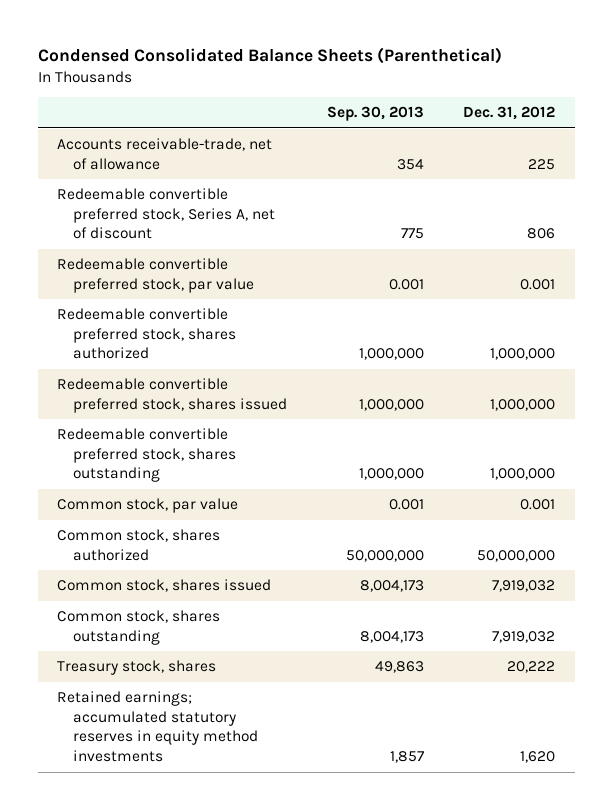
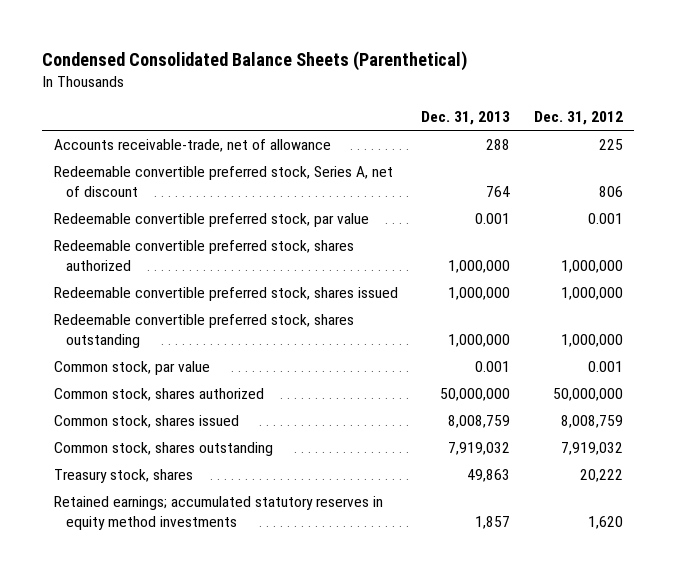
[326,106,424,122] Sep. 30, 2013 -> none
none -> [421,110,511,125] Dec. 31, 2013
[492,580,556,593] 7,919,032 -> [560,415,623,429] 8,008,759

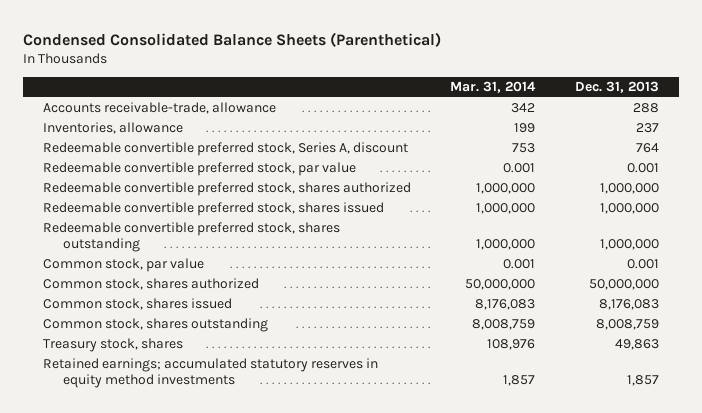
[533,110,623,125] Dec. 31, 2012 -> none
none -> [450,81,537,94] Mar. 31, 2014
[53,139,331,153] Accounts receivable-trade, net of allowance -> [42,102,276,115] Accounts receivable-trade, allowance
none -> [42,122,183,135] Inventories, allowance
[53,166,393,197] Redeemable convertible preferred stock, Series A, net of discount -> [42,142,408,157] Redeemable convertible preferred stock, Series A, discount
[448,415,511,429] 8,008,759 -> [598,299,659,311] 8,176,083
[448,442,511,456] 7,919,032 -> [595,319,659,331] 8,008,759

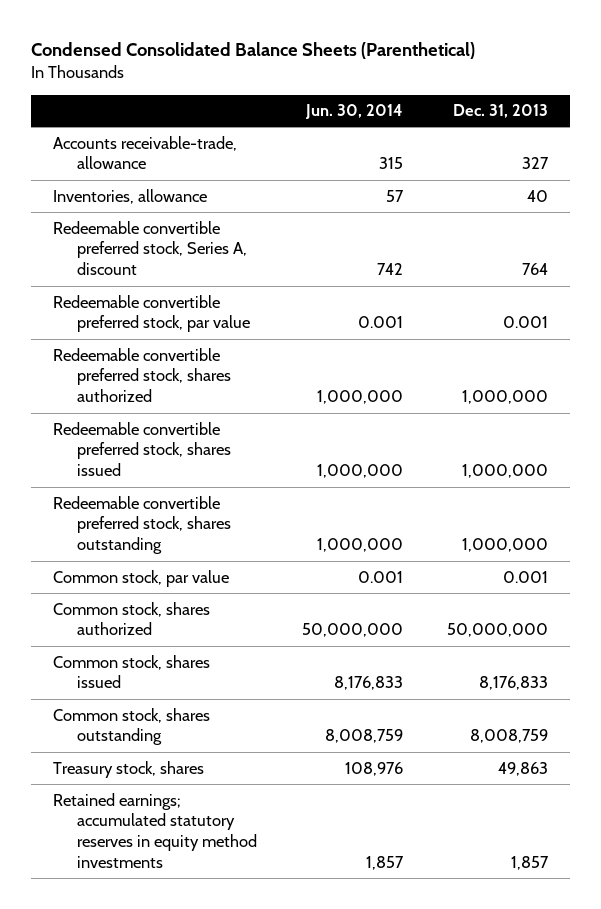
[450,81,537,94] Mar. 31, 2014 -> none
none -> [304,104,403,120] Jun. 30, 2014
[632,103,659,114] 288 -> [522,157,550,170] 327
[635,123,659,134] 237 -> [527,189,549,202] 40
[598,299,659,311] 8,176,083 -> [479,676,549,691] 8,176,833

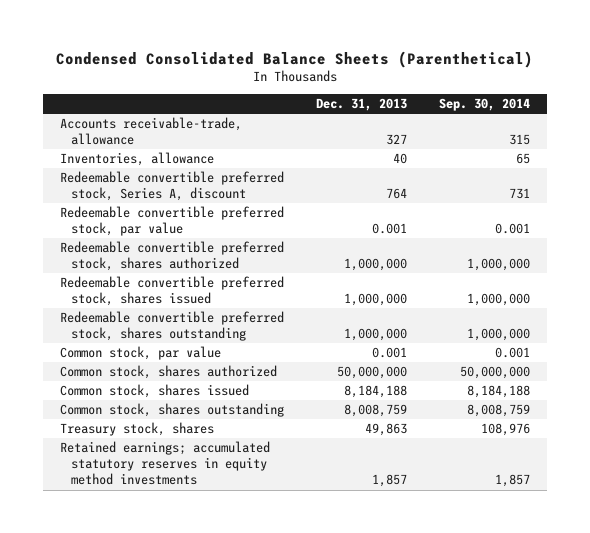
[304,104,403,120] Jun. 30, 2014 -> none
none -> [439,98,531,112] Sep. 30, 2014
[479,676,549,691] 8,176,833 -> [344,385,408,399] 8,184,188

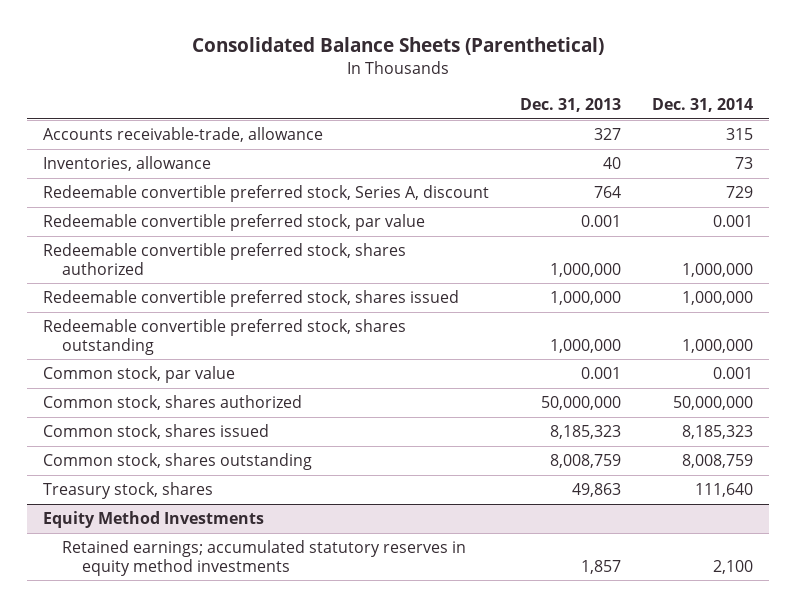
[56,50,534,68] Condensed Consolidated Balance Sheets (Parenthetical) -> [192,37,605,56] Consolidated Balance Sheets (Parenthetical)
[439,98,531,112] Sep. 30, 2014 -> none
none -> [652,97,754,112] Dec. 31, 2014
[344,385,408,399] 8,184,188 -> [550,425,622,440] 8,185,323
none -> [42,511,264,529] Equity Method Investments

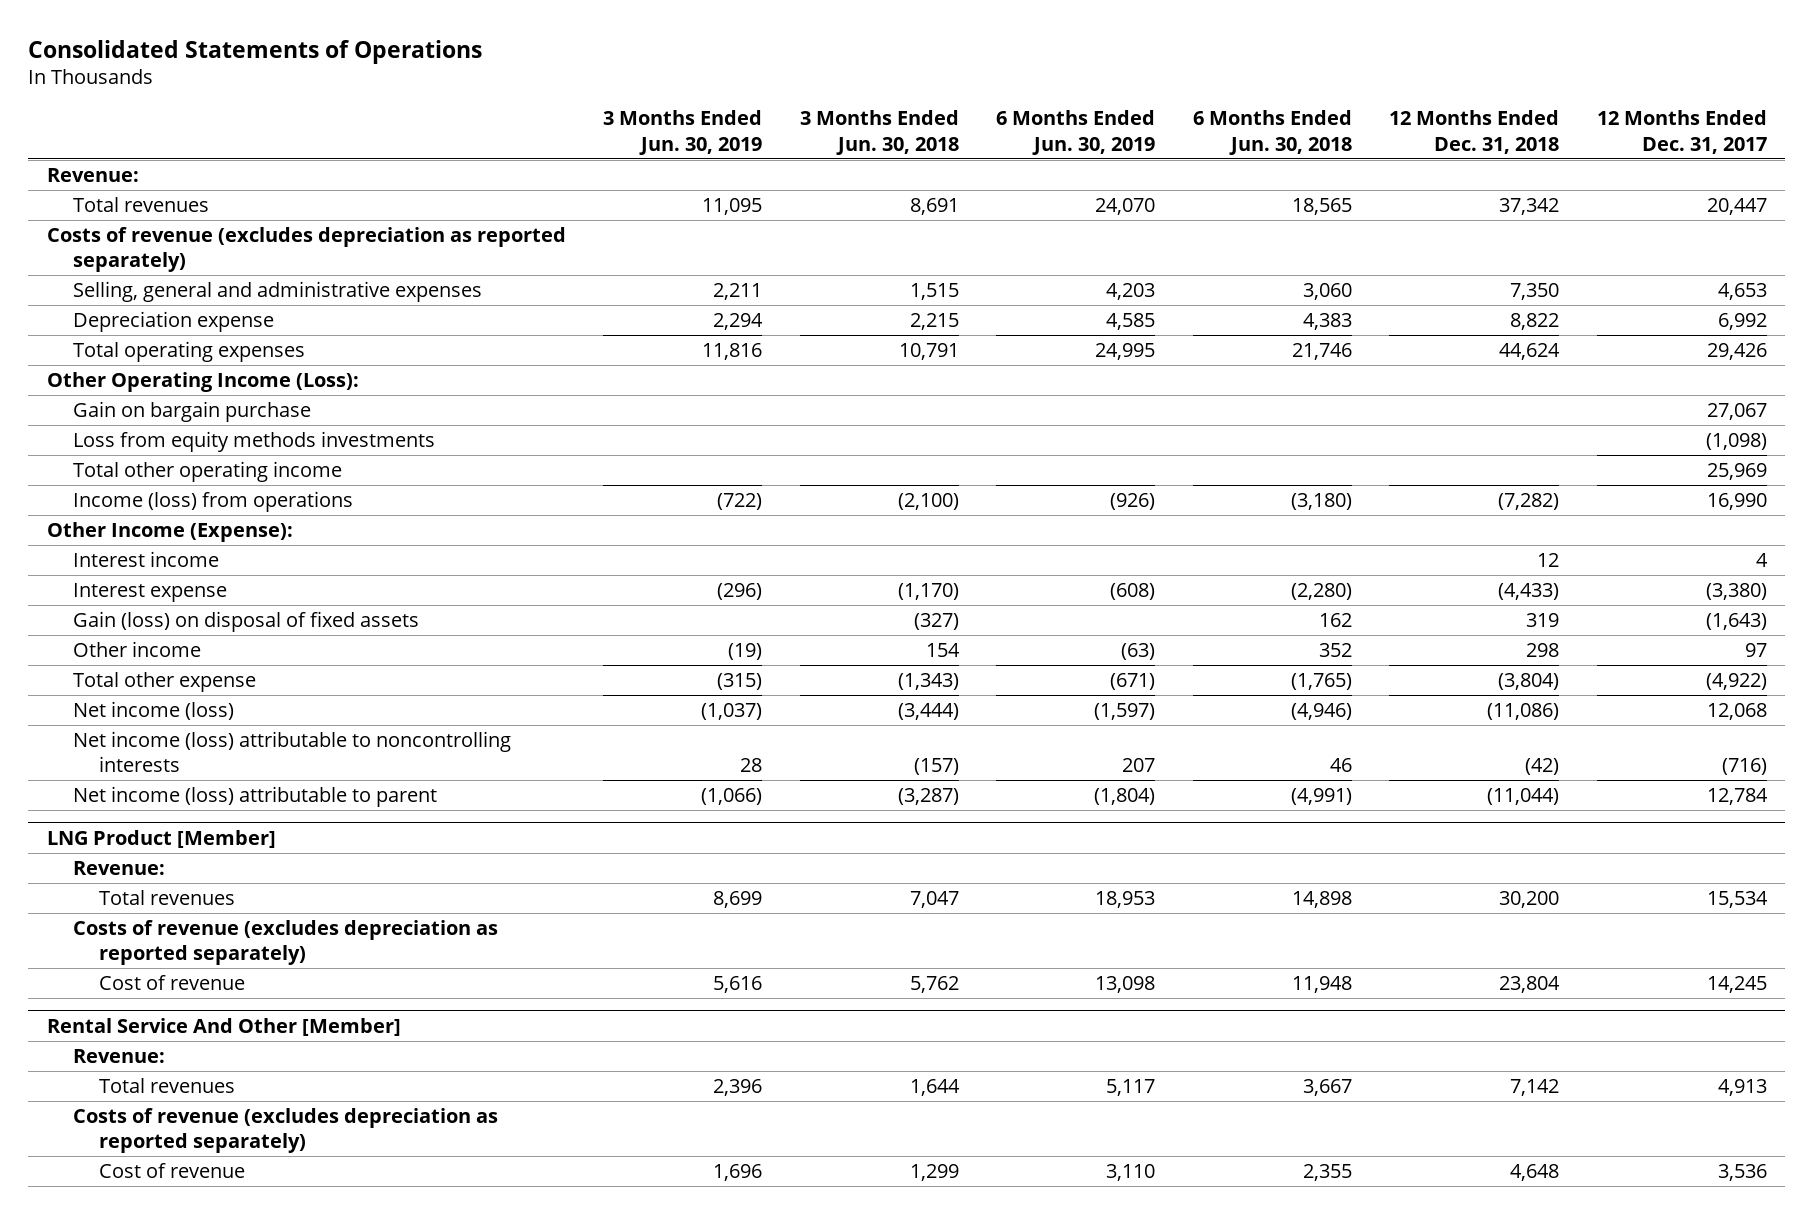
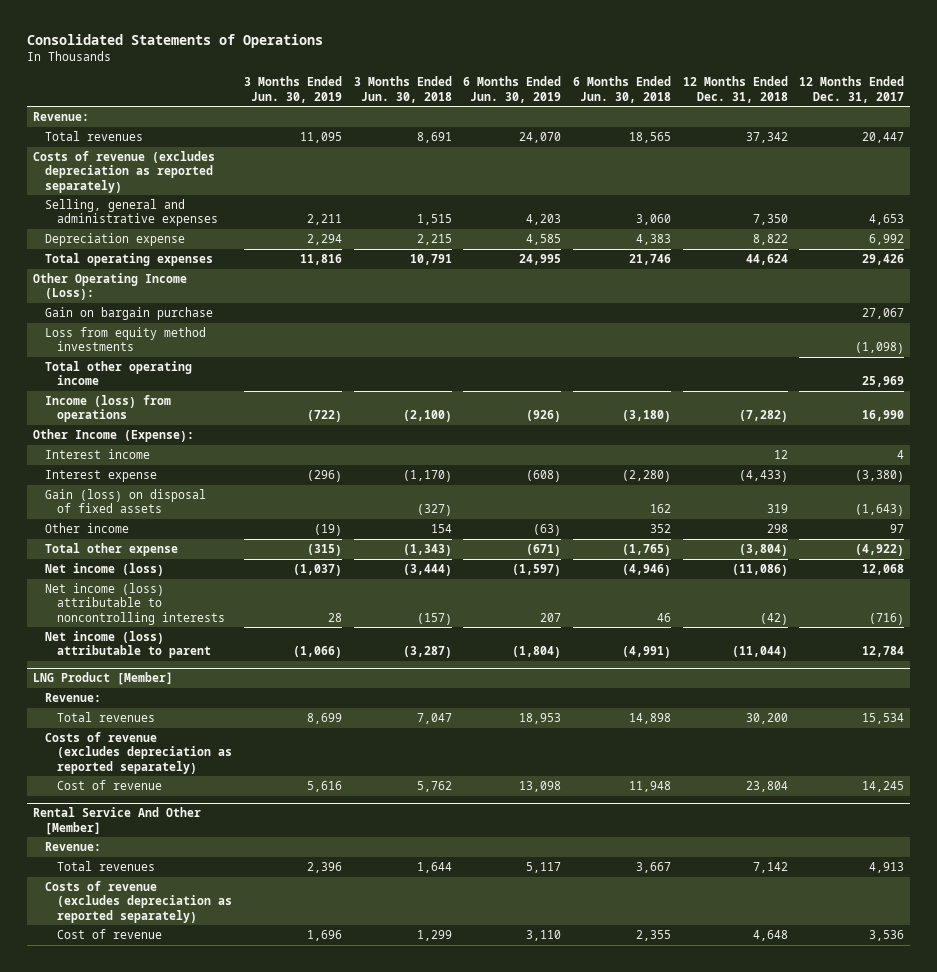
[72,430,435,452] Loss from equity methods investments -> [45,326,207,352] Loss from equity method investments

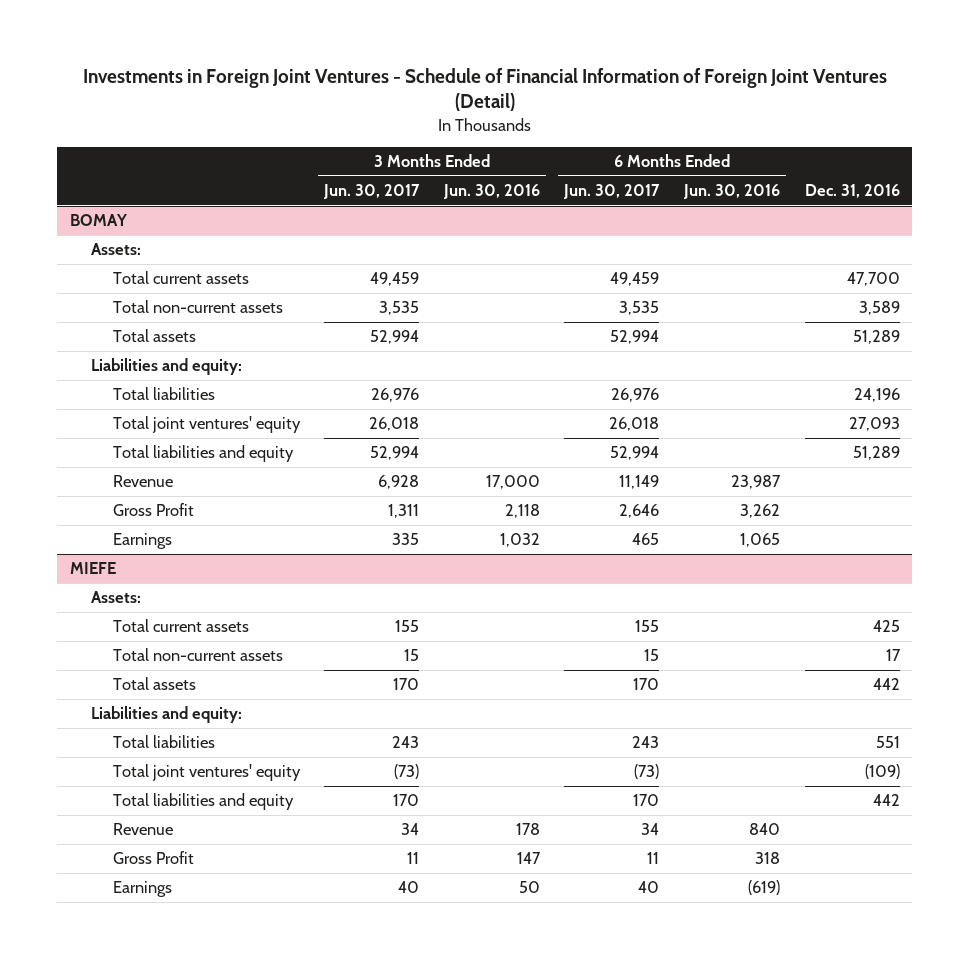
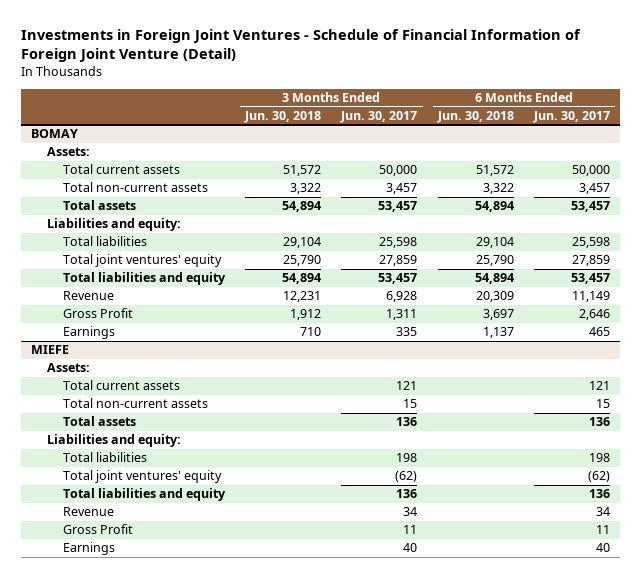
[82,67,887,112] Investments in Foreign Joint Ventures - Schedule of Financial Information of Foreign Joint Ventures (Detail) -> [20,29,581,63] Investments in Foreign Joint Ventures - Schedule of Financial Information of Foreign Joint Venture (Detail)
[442,184,540,200] Jun. 30, 2016 -> none
[682,184,780,200] Jun. 30, 2016 -> none
[804,184,900,199] Dec. 31, 2016 -> none
none -> [244,110,322,123] Jun. 30, 2018
none -> [436,110,514,123] Jun. 30, 2018
[370,272,420,287] 49,459 -> [379,165,418,177] 50,000
[610,272,660,287] 49,459 -> [571,165,610,177] 50,000
[379,301,420,316] 3,535 -> [386,183,418,195] 3,457
[619,301,660,316] 3,535 -> [578,183,610,195] 3,457
[370,330,420,345] 52,994 -> [378,201,418,213] 53,457
[610,330,660,345] 52,994 -> [570,201,610,213] 53,457
[371,388,420,403] 26,976 -> [379,237,418,249] 25,598
[611,388,660,403] 26,976 -> [571,237,610,249] 25,598
[369,417,420,432] 26,018 -> [379,255,418,267] 27,859
[609,417,660,432] 26,018 -> [571,255,610,267] 27,859
[370,446,420,461] 52,994 -> [378,273,418,285] 53,457
[610,446,660,461] 52,994 -> [570,273,610,285] 53,457
[395,620,420,633] 155 -> [396,381,418,391] 121
[635,620,660,633] 155 -> [588,381,610,391] 121
[393,678,420,691] 170 -> [396,417,418,427] 136
[633,678,660,691] 170 -> [588,417,610,427] 136
[392,736,420,749] 243 -> [396,453,418,463] 198
[632,736,660,749] 243 -> [588,453,610,463] 198
[394,764,420,780] (73) -> [395,471,418,483] (62)
[634,764,660,780] (73) -> [587,471,610,483] (62)
[393,794,420,807] 170 -> [396,489,418,499] 136
[633,794,660,807] 170 -> [588,489,610,499] 136

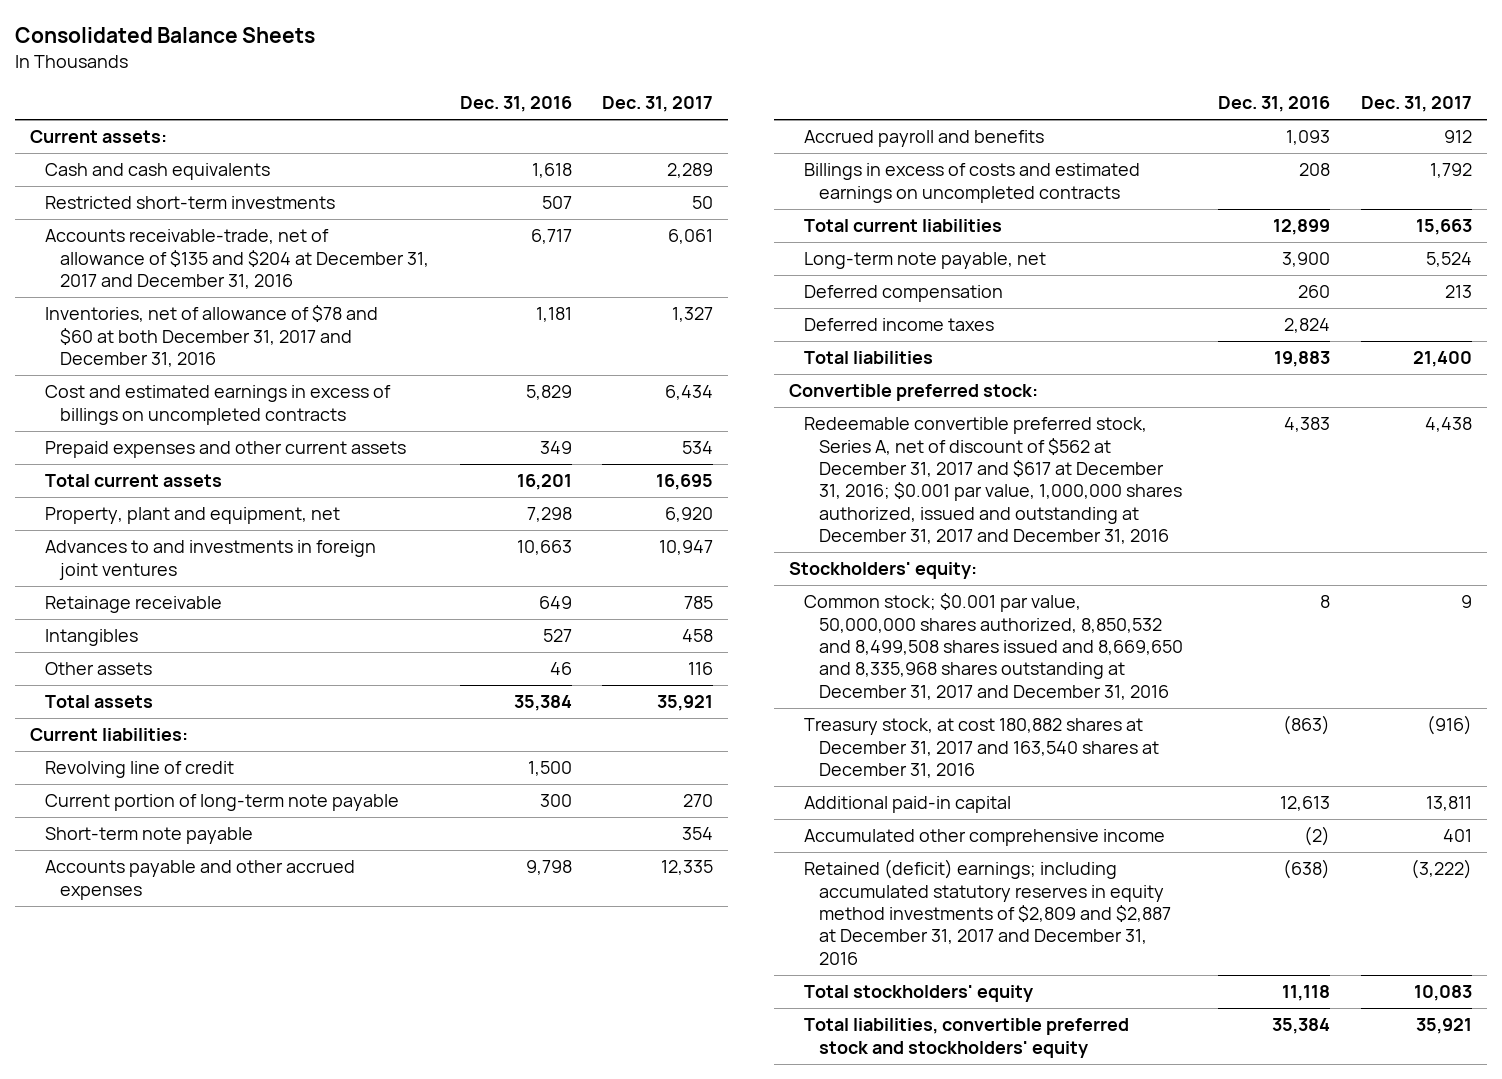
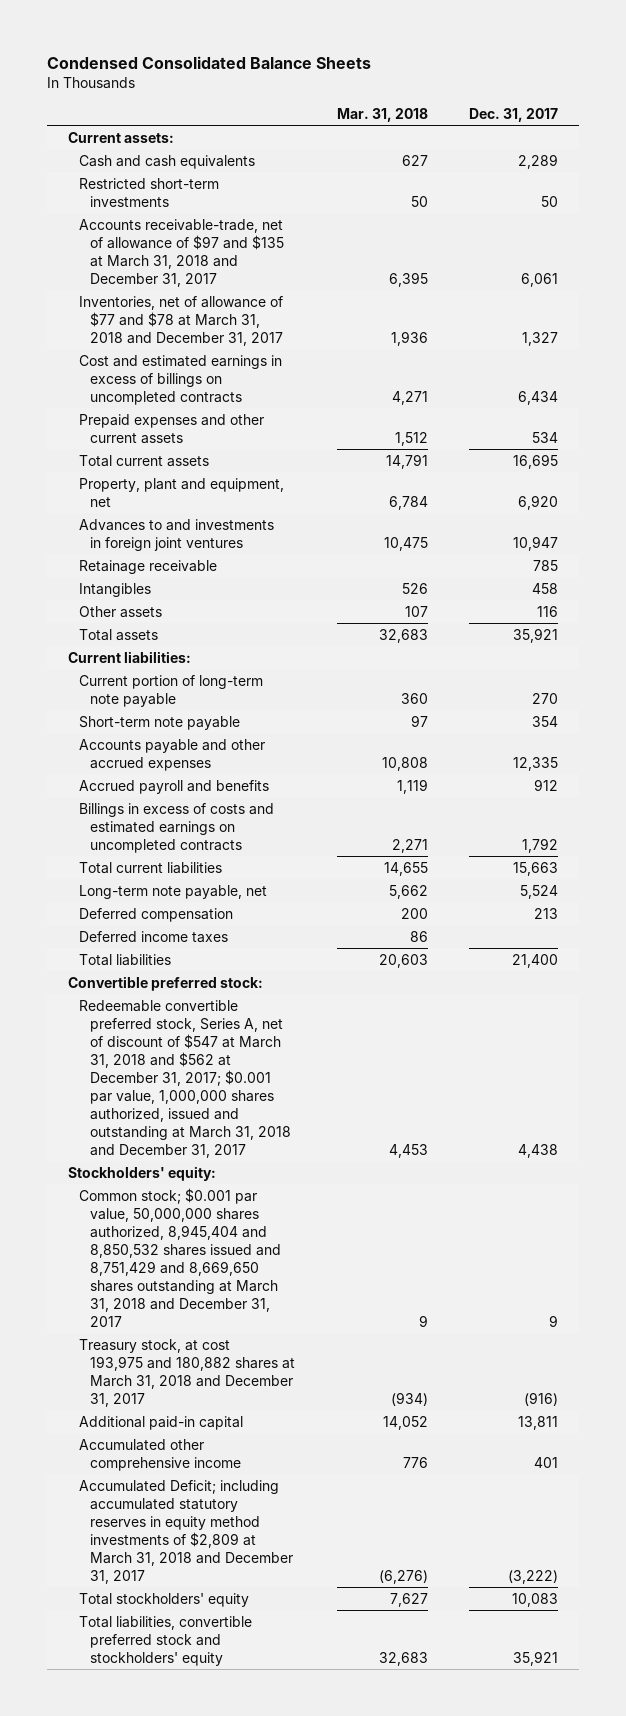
[14,27,315,44] Consolidated Balance Sheets -> [46,55,371,69] Condensed Consolidated Balance Sheets
[459,96,572,113] Dec. 31, 2016 -> none
none -> [336,107,428,122] Mar. 31, 2018
[45,229,430,290] Accounts receivable-trade, net of allowance of $135 and $204 at December 31, 2017 and December 31, 2016 -> [78,218,285,287] Accounts receivable-trade, net of allowance of $97 and $135 at March 31, 2018 and December 31, 2017
[45,305,379,368] Inventories, net of allowance of $78 and $60 at both December 31, 2017 and December 31, 2016 -> [78,295,284,346] Inventories, net of allowance of $77 and $78 at March 31, 2018 and December 31, 2017
[45,761,235,779] Revolving line of credit -> none
[803,417,1182,545] Redeemable convertible preferred stock, Series A, net of discount of $562 at December 31, 2017 and $617 at December 31, 2016; $0.001 par value, 1,000,000 shares authorized, issued and outstanding at December 31, 2017 and December 31, 2016 -> [78,999,292,1158] Redeemable convertible preferred stock, Series A, net of discount of $547 at March 31, 2018 and $562 at December 31, 2017; $0.001 par value, 1,000,000 shares authorized, issued and outstanding at March 31, 2018 and December 31, 2017
[803,593,1183,700] Common stock; $0.001 par value, 50,000,000 shares authorized, 8,850,532 and 8,499,508 shares issued and 8,669,650 and 8,335,968 shares outstanding at December 31, 2017 and December 31, 2016 -> [78,1187,282,1327] Common stock; $0.001 par value, 50,000,000 shares authorized, 8,945,404 and 8,850,532 shares issued and 8,751,429 and 8,669,650 shares outstanding at March 31, 2018 and December 31, 2017
[803,718,1159,779] Treasury stock, at cost 180,882 shares at December 31, 2017 and 163,540 shares at December 31, 2016 -> [78,1338,296,1407] Treasury stock, at cost 193,975 and 180,882 shares at March 31, 2018 and December 31, 2017
[803,859,1171,965] Retained (deficit) earnings; including accumulated statutory reserves in equity method investments of $2,809 and $2,887 at December 31, 2017 and December 31, 2016 -> [78,1479,294,1584] Accumulated Deficit; including accumulated statutory reserves in equity method investments of $2,809 at March 31, 2018 and December 31, 2017

